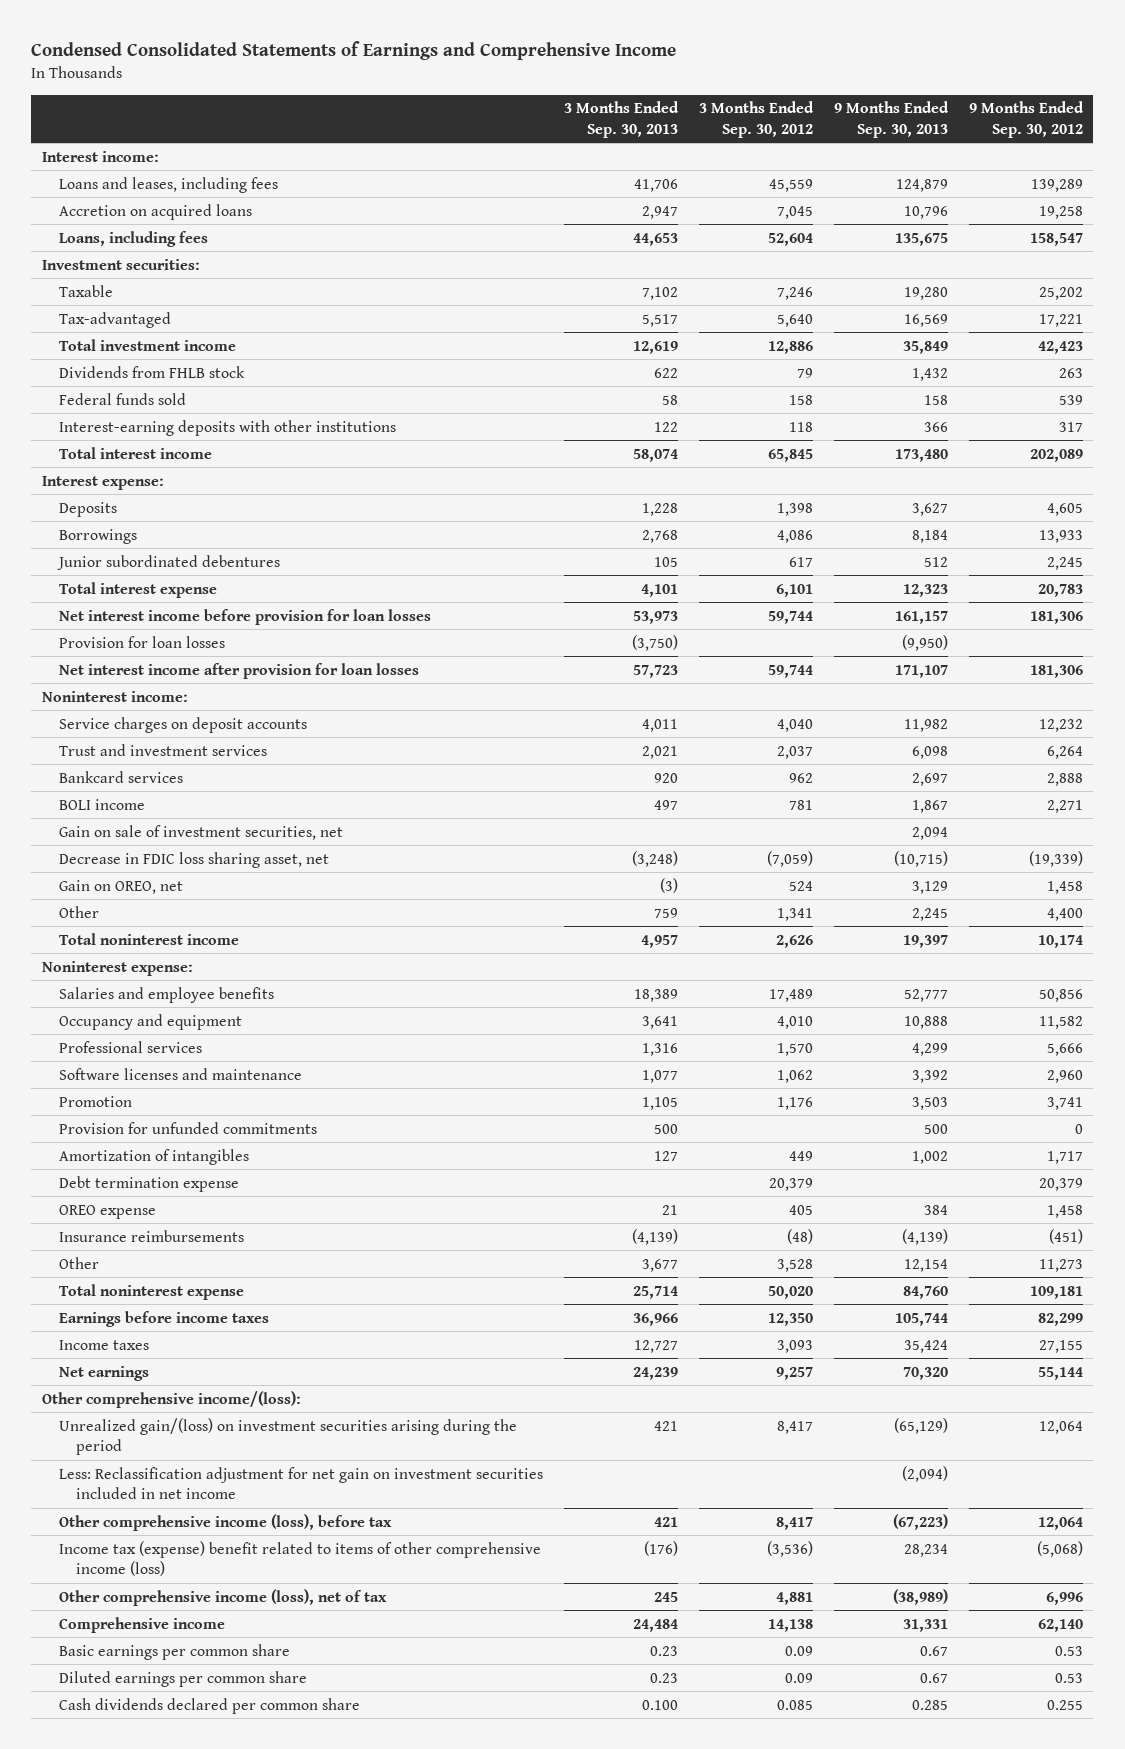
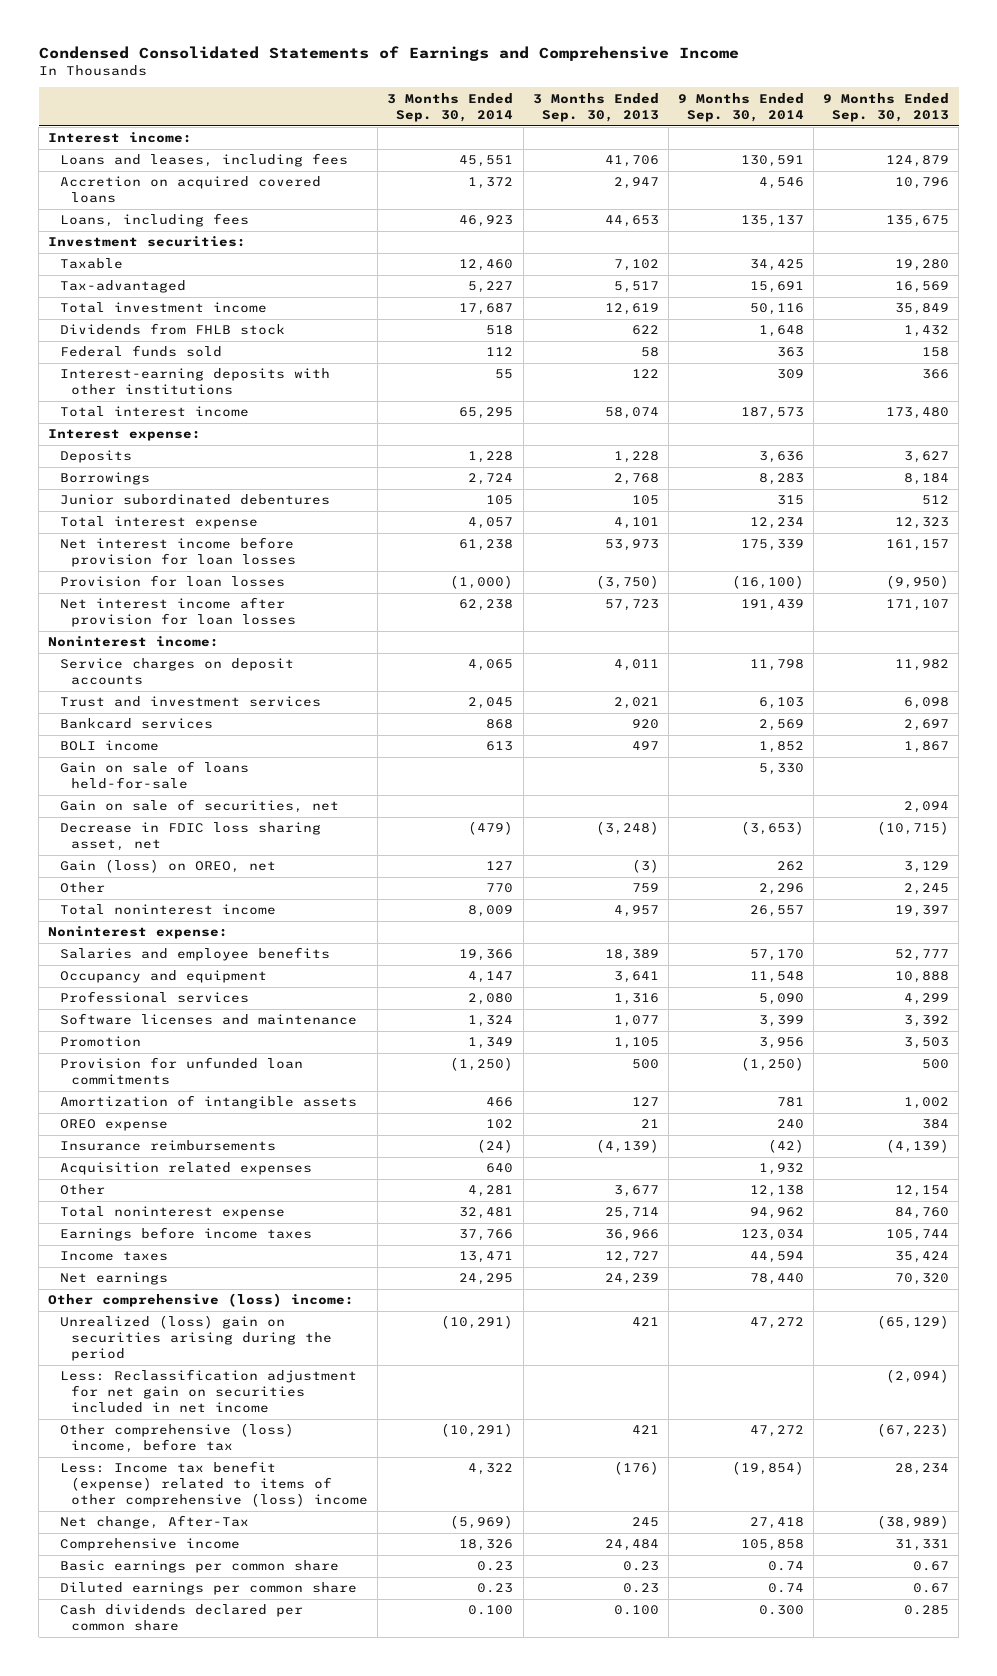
[698,101,814,138] 3 Months Ended Sep. 30, 2012 -> none
[968,101,1084,138] 9 Months Ended Sep. 30, 2012 -> none
none -> [387,92,514,122] 3 Months Ended Sep. 30, 2014
none -> [677,92,804,122] 9 Months Ended Sep. 30, 2014
[58,203,252,220] Accretion on acquired loans -> [59,176,321,204] Accretion on acquired covered loans
none -> [59,761,249,790] Gain on sale of loans held-for-sale
[58,824,343,840] Gain on sale of investment securities, net -> [59,799,339,814] Gain on sale of securities, net
[58,879,183,894] Gain on OREO, net -> [59,859,276,874] Gain (loss) on OREO, net
[58,1175,239,1192] Debt termination expense -> none
[58,1121,317,1134] Provision for unfunded commitments -> [59,1057,303,1086] Provision for unfunded loan commitments
[58,1148,249,1165] Amortization of intangibles -> [59,1095,357,1110] Amortization of intangible assets
none -> [59,1162,312,1176] Acquisition related expenses
[41,1390,301,1408] Other comprehensive income/(loss): -> [48,1293,355,1308] Other comprehensive (loss) income:
[58,1417,517,1456] Unrealized gain/(loss) on investment securities arising during the period -> [59,1315,333,1362] Unrealized (loss) gain on securities arising during the period
[58,1466,543,1500] Less: Reclassification adjustment for net gain on investment securities included in net income -> [59,1369,357,1414] Less: Reclassification adjustment for net gain on securities included in net income
[58,1513,392,1531] Other comprehensive income (loss), before tax -> [59,1423,294,1454] Other comprehensive (loss) income, before tax
[58,1540,541,1577] Income tax (expense) benefit related to items of other comprehensive income (loss) -> [59,1461,369,1508] Less: Income tax benefit (expense) related to items of other comprehensive (loss) income
[58,1588,387,1606] Other comprehensive income (loss), net of tax -> [59,1515,249,1530] Net change, After-Tax

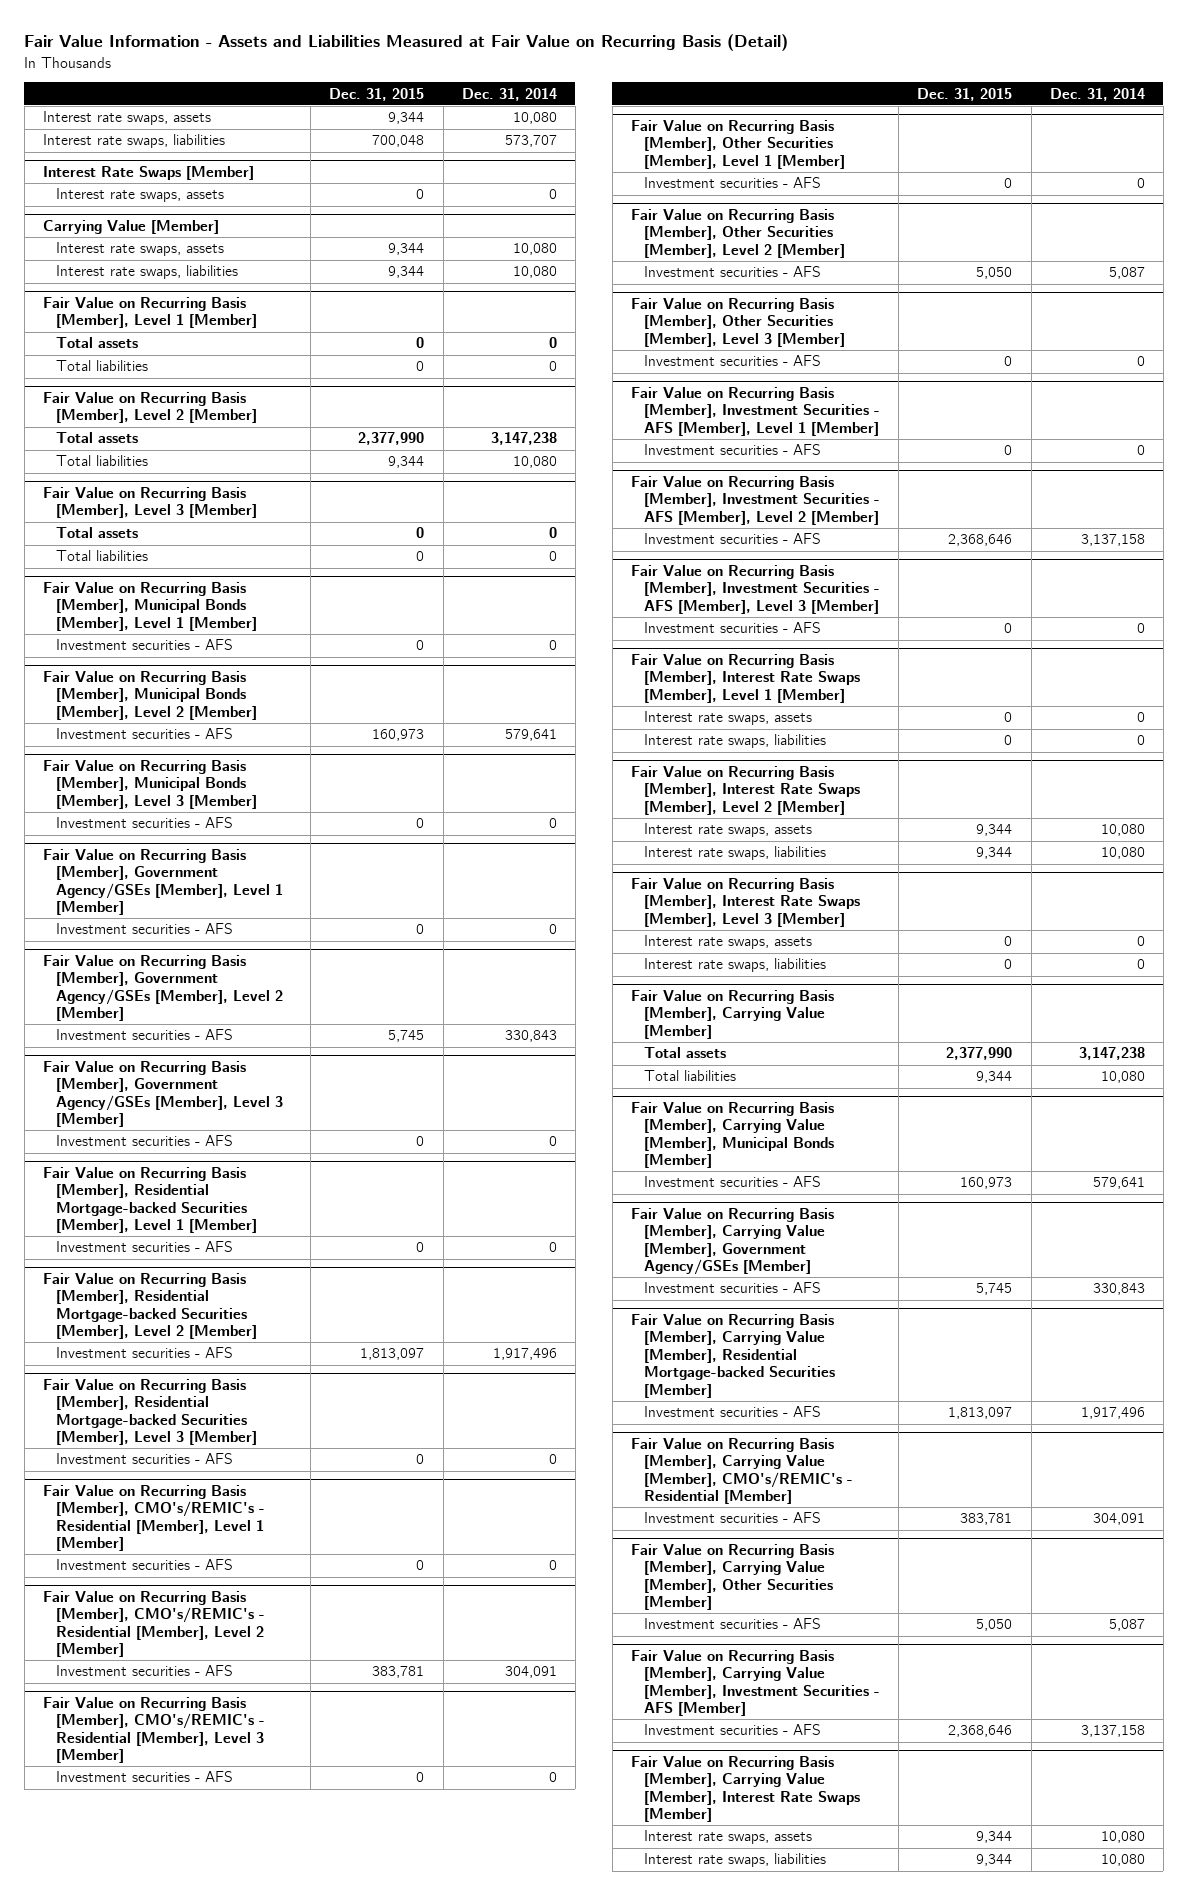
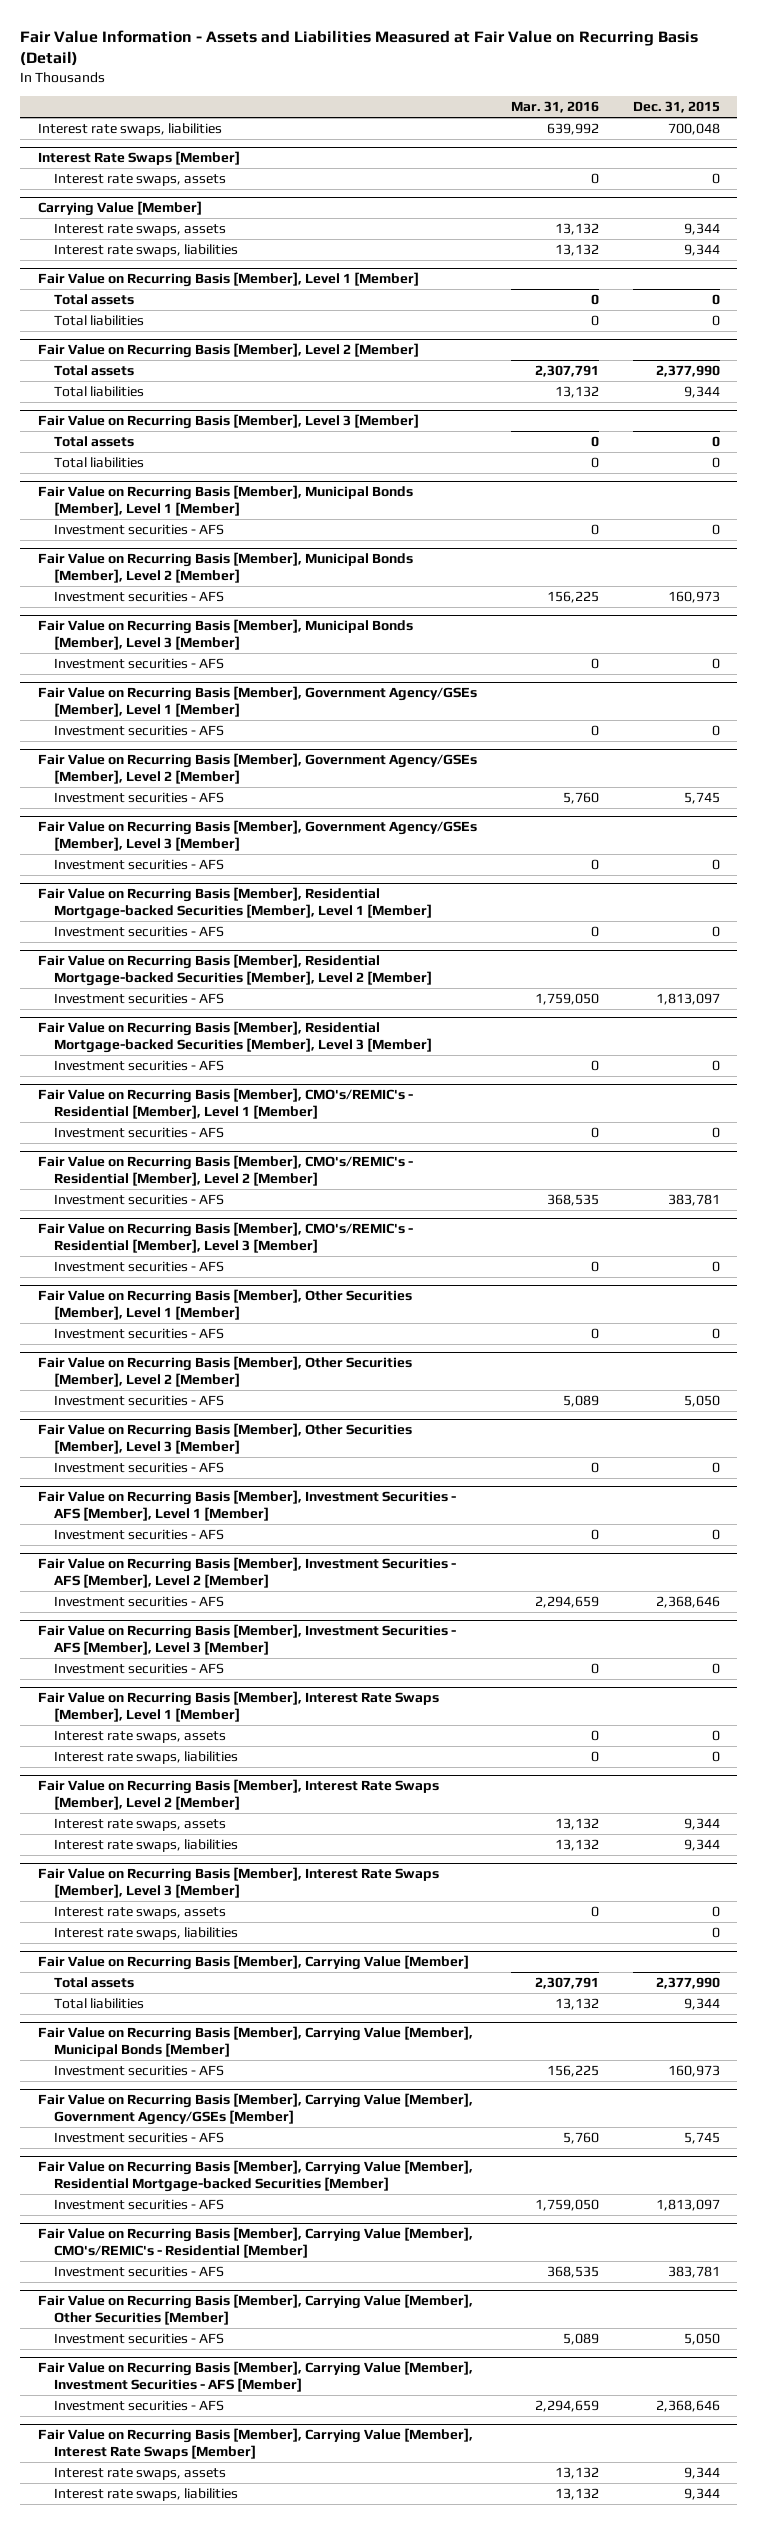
[461,87,557,101] Dec. 31, 2014 -> none
none -> [510,101,599,114] Mar. 31, 2016
[43,111,212,126] Interest rate swaps, assets -> none

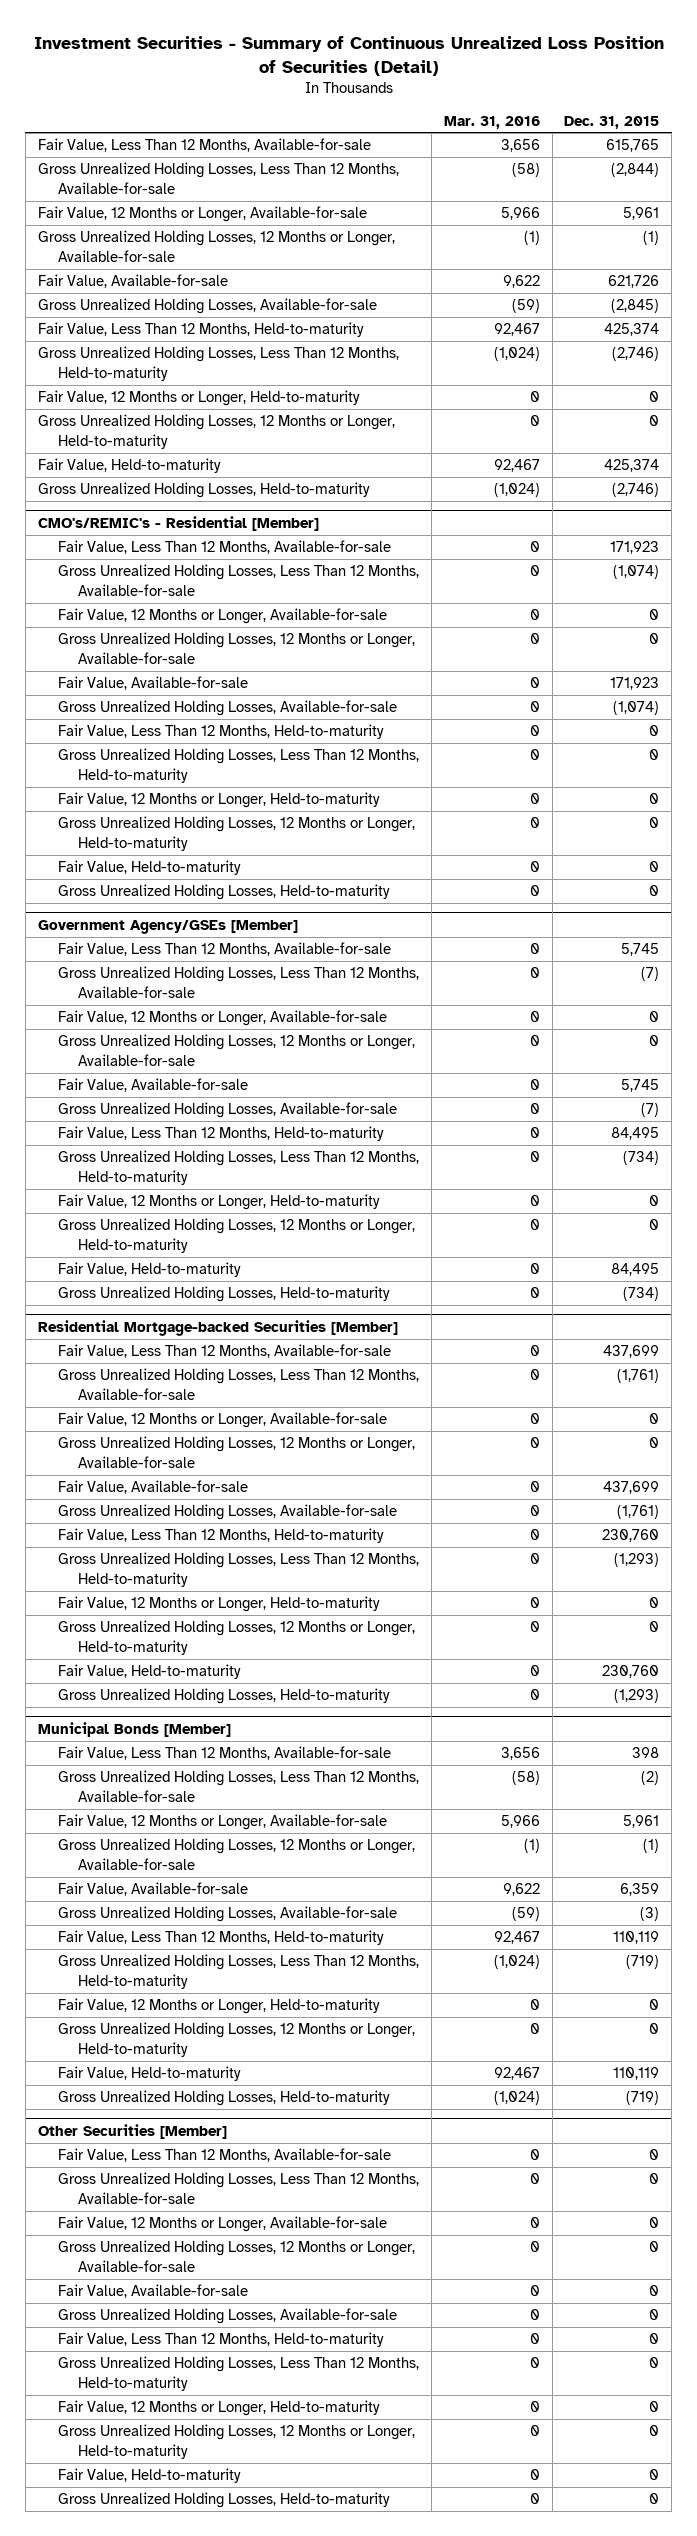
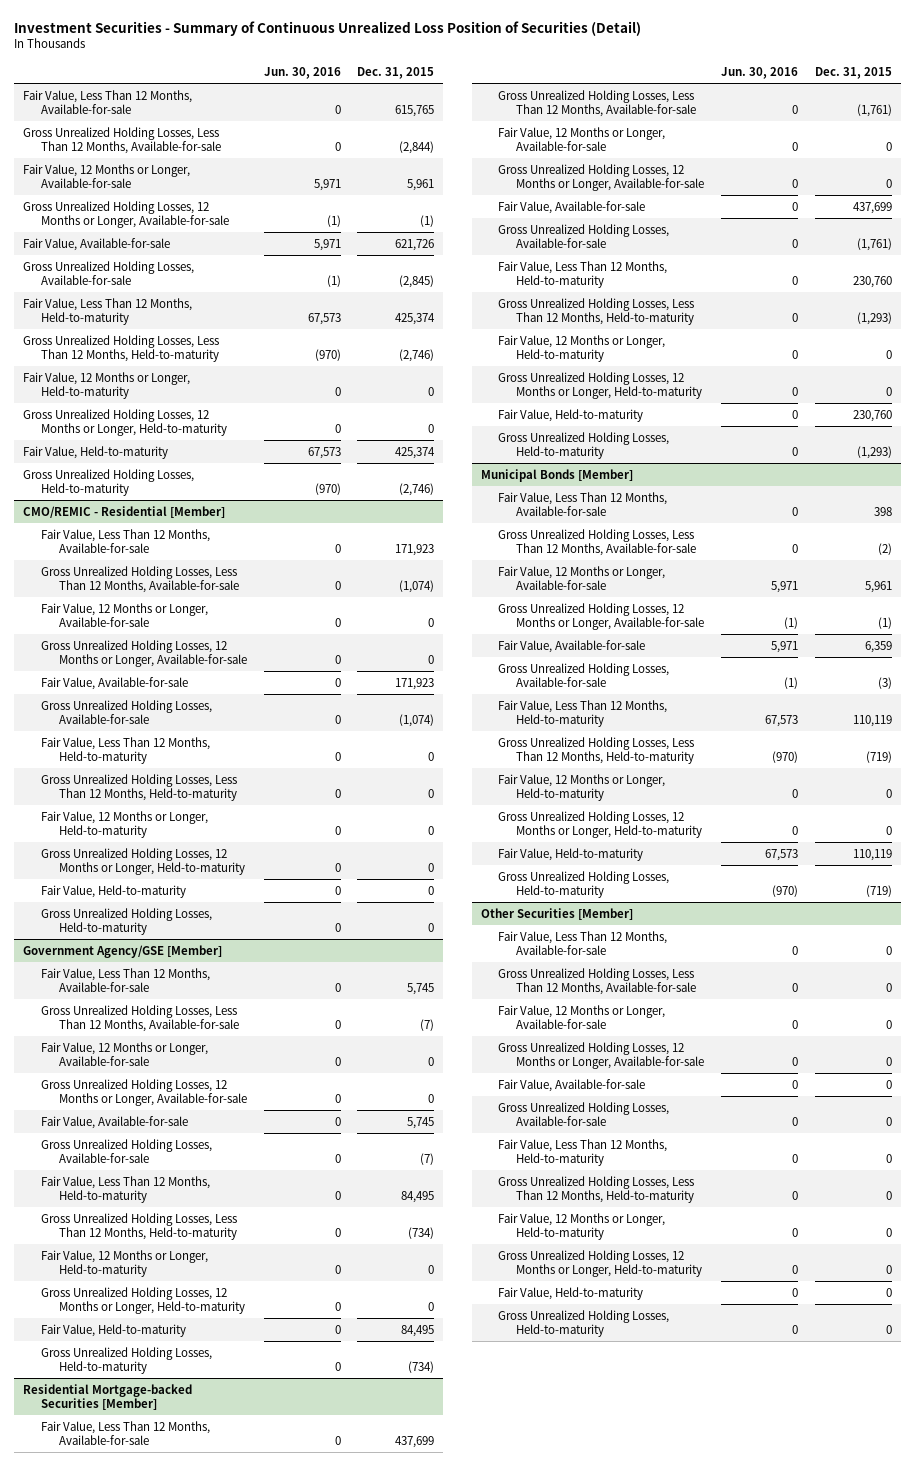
[443,115,540,129] Mar. 31, 2016 -> none
none -> [263,66,341,79] Jun. 30, 2016
[37,516,319,532] CMO's/REMIC's - Residential [Member] -> [22,505,225,518] CMO/REMIC - Residential [Member]
[37,920,298,935] Government Agency/GSEs [Member] -> [22,944,222,958] Government Agency/GSE [Member]

